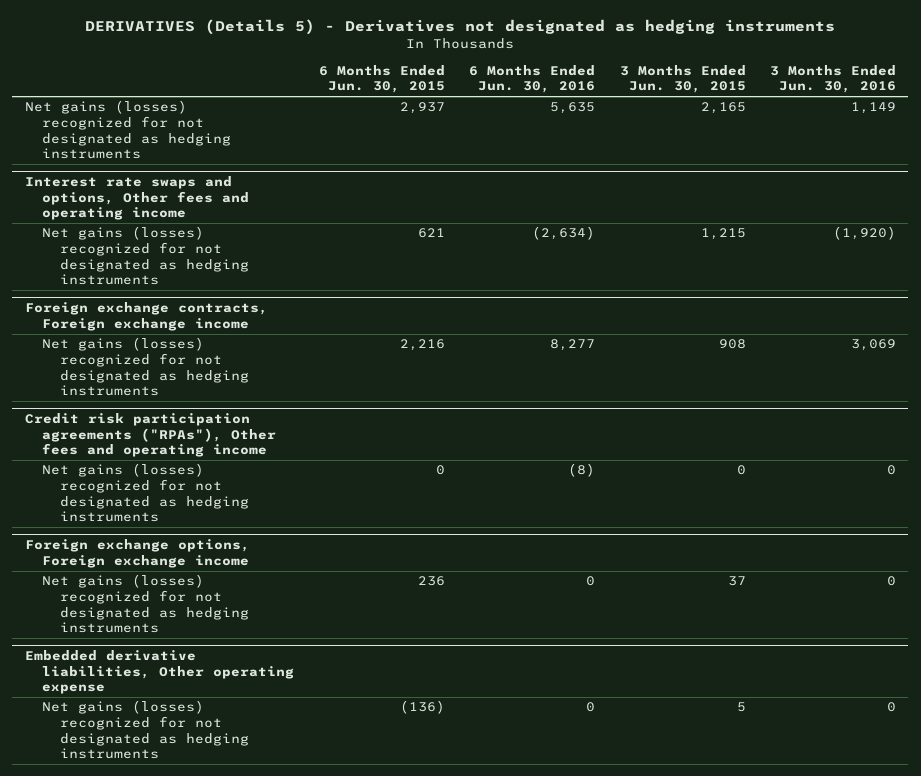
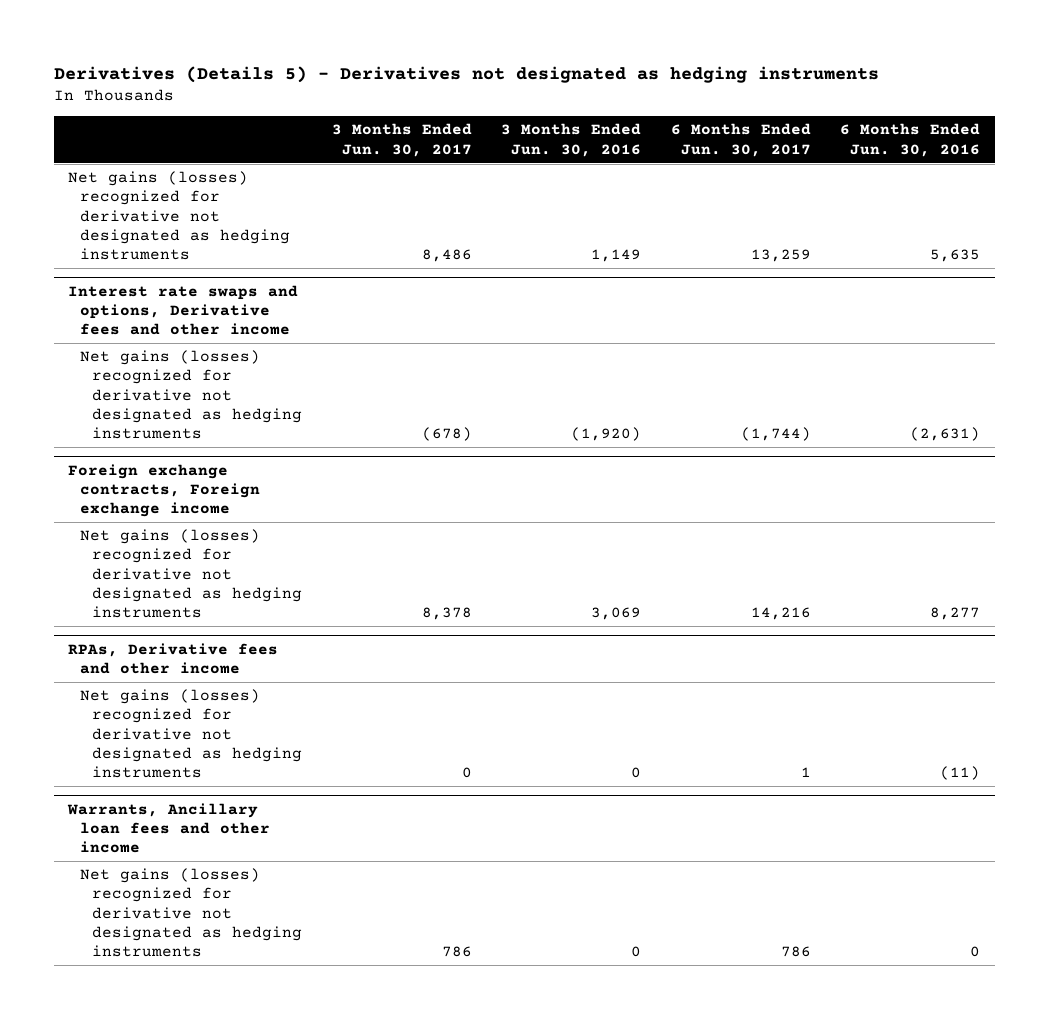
[85,19,836,36] DERIVATIVES (Details 5) - Derivatives not designated as hedging instruments -> [53,65,879,83] Derivatives (Details 5) - Derivatives not designated as hedging instruments
[318,64,445,94] 6 Months Ended Jun. 30, 2015 -> none
[619,64,746,94] 3 Months Ended Jun. 30, 2015 -> none
none -> [331,123,472,157] 3 Months Ended Jun. 30, 2017
none -> [670,123,811,157] 6 Months Ended Jun. 30, 2017
[24,100,232,160] Net gains (losses) recognized for not designated as hedging instruments -> [68,171,291,261] Net gains (losses) recognized for derivative not designated as hedging instruments
[24,176,250,221] Interest rate swaps and options, Other fees and operating income -> [68,284,299,336] Interest rate swaps and options, Derivative fees and other income
[42,226,249,286] Net gains (losses) recognized for not designated as hedging instruments -> [80,350,303,440] Net gains (losses) recognized for derivative not designated as hedging instruments
[532,226,596,241] (2,634) -> [910,427,981,442] (2,631)
[24,413,277,458] Credit risk participation agreements ("RPAs"), Other fees and operating income -> none
[24,539,250,568] Foreign exchange options, Foreign exchange income -> none
[24,650,295,695] Embedded derivative liabilities, Other operating expense -> none
[42,700,249,760] Net gains (losses) recognized for not designated as hedging instruments -> none
[42,337,249,397] Net gains (losses) recognized for not designated as hedging instruments -> [80,529,303,619] Net gains (losses) recognized for derivative not designated as hedging instruments
none -> [68,642,279,675] RPAs, Derivative fees and other income
[42,463,249,523] Net gains (losses) recognized for not designated as hedging instruments -> [80,689,303,779] Net gains (losses) recognized for derivative not designated as hedging instruments
[568,463,596,478] (8) -> [940,766,981,781] (11)
none -> [67,802,271,854] Warrants, Ancillary loan fees and other income
[42,574,249,634] Net gains (losses) recognized for not designated as hedging instruments -> [80,868,303,958] Net gains (losses) recognized for derivative not designated as hedging instruments

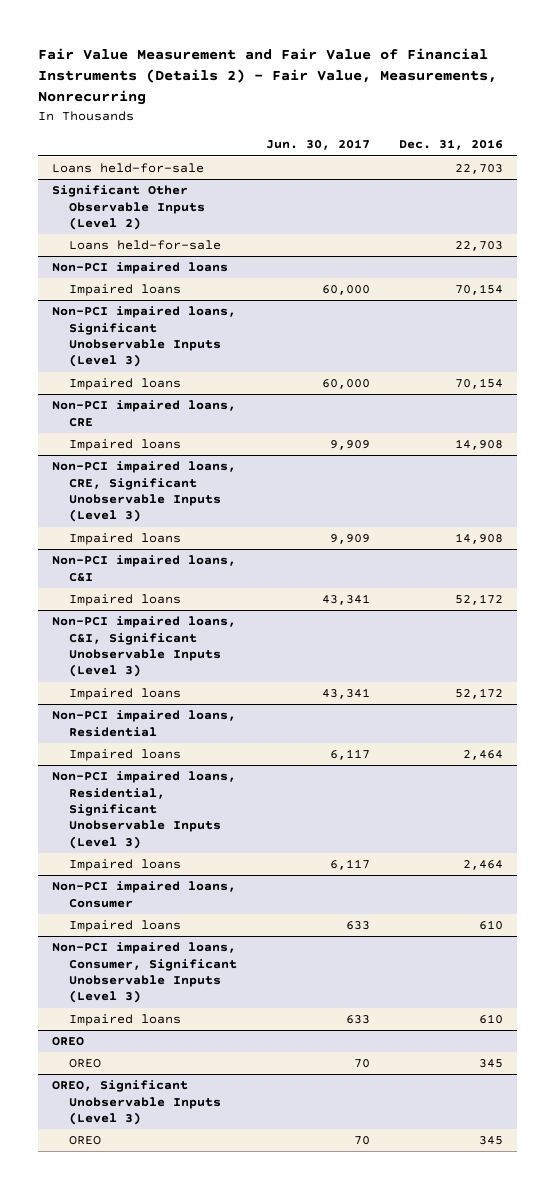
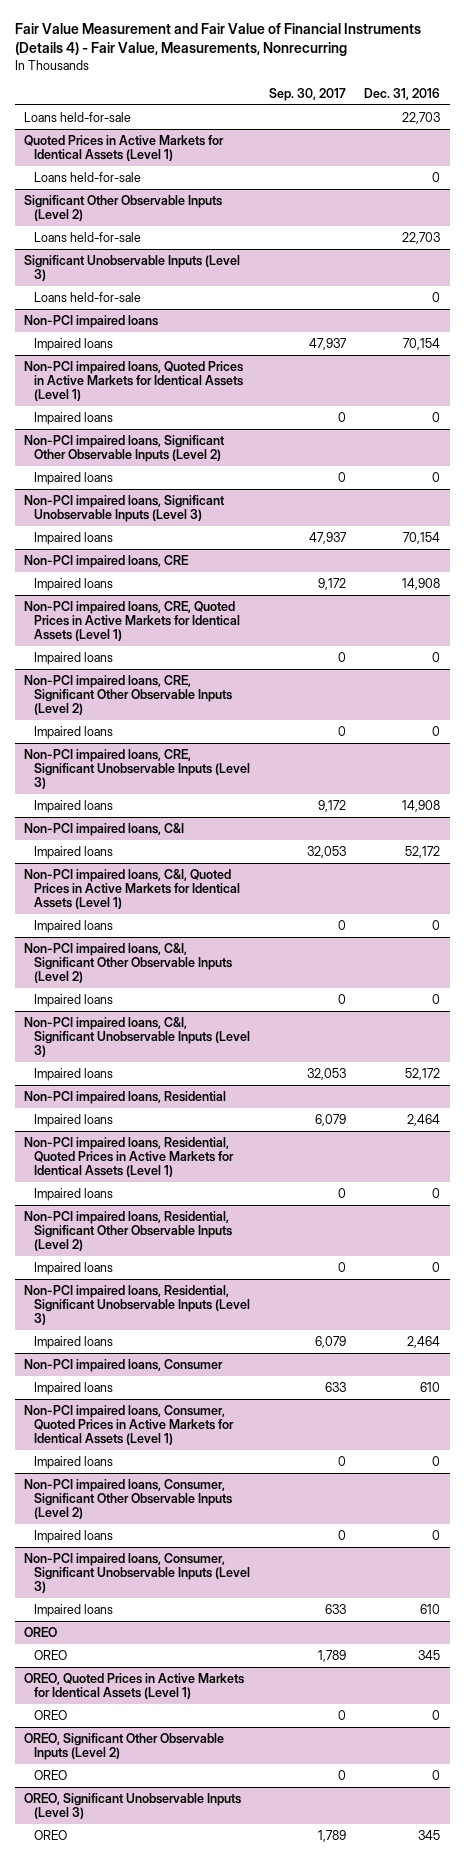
[37,48,497,106] Fair Value Measurement and Fair Value of Financial Instruments (Details 2) - Fair Value, Measurements, Nonrecurring -> [14,22,421,56] Fair Value Measurement and Fair Value of Financial Instruments (Details 4) - Fair Value, Measurements, Nonrecurring
[265,139,370,151] Jun. 30, 2017 -> none
none -> [268,87,346,101] Sep. 30, 2017
none -> [23,134,224,162] Quoted Prices in Active Markets for Identical Assets (Level 1)
none -> [34,171,142,182] Loans held-for-sale
none -> [23,254,240,282] Significant Unobservable Inputs (Level 3)
none -> [34,291,142,302] Loans held-for-sale
none -> [23,360,244,402] Non-PCI impaired loans, Quoted Prices in Active Markets for Identical Assets (Level 1)
none -> [34,411,114,425] Impaired loans
none -> [23,434,225,463] Non-PCI impaired loans, Significant Other Observable Inputs (Level 2)
none -> [34,471,114,485] Impaired loans
none -> [23,600,241,642] Non-PCI impaired loans, CRE, Quoted Prices in Active Markets for Identical Assets (Level 1)
none -> [34,651,114,665] Impaired loans
none -> [23,674,233,716] Non-PCI impaired loans, CRE, Significant Other Observable Inputs (Level 2)
none -> [34,725,114,739] Impaired loans
none -> [23,868,241,910] Non-PCI impaired loans, C&I, Quoted Prices in Active Markets for Identical Assets (Level 1)
none -> [34,919,114,933] Impaired loans
none -> [23,942,233,984] Non-PCI impaired loans, C&I, Significant Other Observable Inputs (Level 2)
none -> [34,993,114,1007] Impaired loans
none -> [23,1136,235,1178] Non-PCI impaired loans, Residential, Quoted Prices in Active Markets for Identical Assets (Level 1)
none -> [34,1187,114,1201] Impaired loans
none -> [23,1210,233,1252] Non-PCI impaired loans, Residential, Significant Other Observable Inputs (Level 2)
none -> [34,1261,114,1275] Impaired loans
none -> [23,1404,235,1446] Non-PCI impaired loans, Consumer, Quoted Prices in Active Markets for Identical Assets (Level 1)
none -> [34,1455,114,1469] Impaired loans
none -> [23,1478,233,1520] Non-PCI impaired loans, Consumer, Significant Other Observable Inputs (Level 2)
none -> [34,1529,114,1543] Impaired loans
none -> [23,1672,244,1700] OREO, Quoted Prices in Active Markets for Identical Assets (Level 1)
none -> [34,1709,68,1720] OREO
none -> [23,1732,224,1761] OREO, Significant Other Observable Inputs (Level 2)
none -> [34,1769,68,1780] OREO

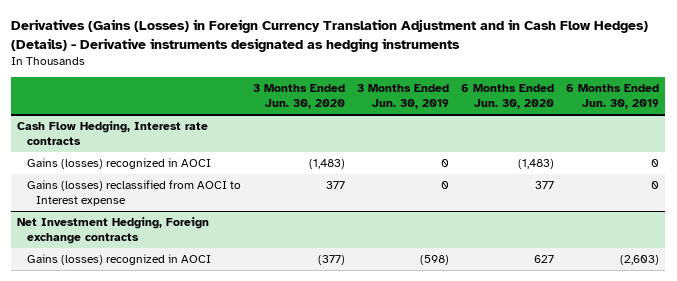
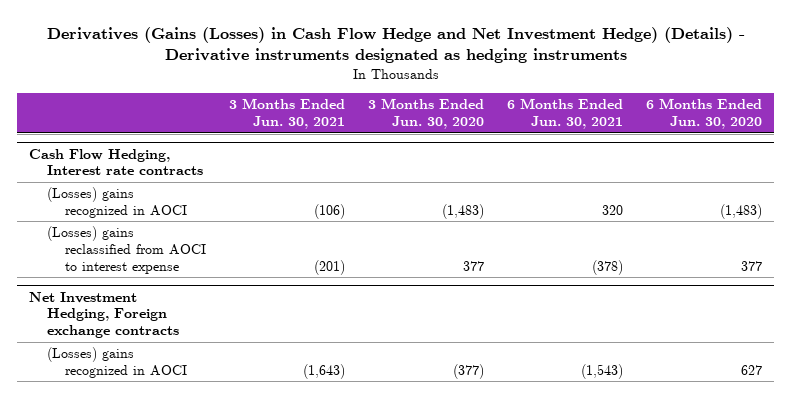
[11,19,649,52] Derivatives (Gains (Losses) in Foreign Currency Translation Adjustment and in Cash Flow Hedges) (Details) - Derivative instruments designated as hedging instruments -> [46,26,745,64] Derivatives (Gains (Losses) in Cash Flow Hedge and Net Investment Hedge) (Details) - Derivative instruments designated as hedging instruments
[356,84,449,110] 3 Months Ended Jun. 30, 2019 -> none
[566,84,660,110] 6 Months Ended Jun. 30, 2019 -> none
none -> [228,98,345,130] 3 Months Ended Jun. 30, 2021
none -> [507,98,624,130] 6 Months Ended Jun. 30, 2021
[26,158,211,170] Gains (losses) recognized in AOCI -> [46,187,187,218] (Losses) gains recognized in AOCI
[26,180,241,207] Gains (losses) reclassified from AOCI to Interest expense -> [46,226,206,274] (Losses) gains reclassified from AOCI to interest expense
[26,254,211,266] Gains (losses) recognized in AOCI -> [46,347,187,378] (Losses) gains recognized in AOCI

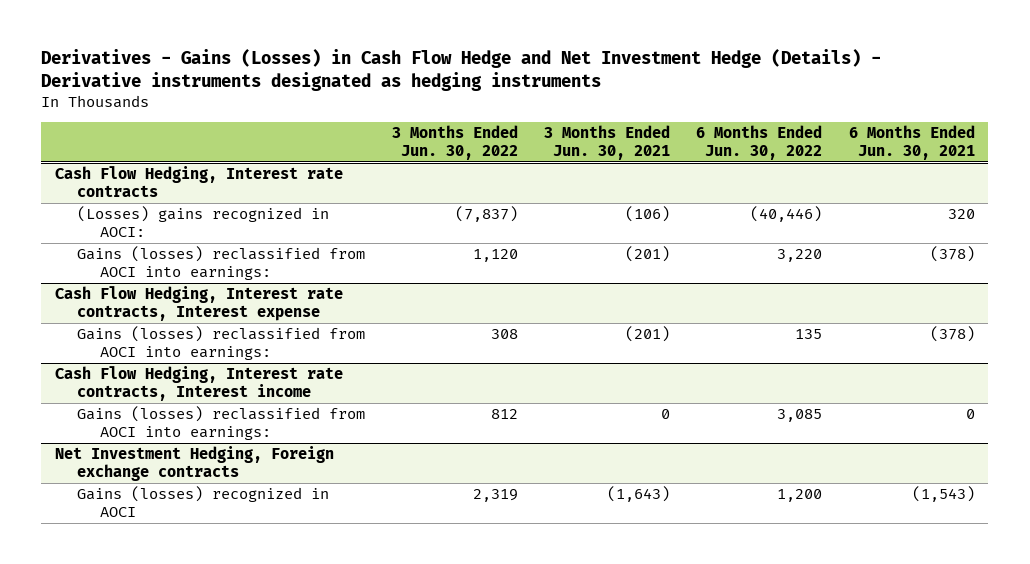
[46,26,745,64] Derivatives (Gains (Losses) in Cash Flow Hedge and Net Investment Hedge) (Details) - Derivative instruments designated as hedging instruments -> [41,49,882,92] Derivatives - Gains (Losses) in Cash Flow Hedge and Net Investment Hedge (Details) - Derivative instruments designated as hedging instruments
[367,98,484,130] 3 Months Ended Jun. 30, 2020 -> none
[646,98,763,130] 6 Months Ended Jun. 30, 2020 -> none
none -> [391,125,518,161] 3 Months Ended Jun. 30, 2022
none -> [696,125,823,161] 6 Months Ended Jun. 30, 2022
[46,187,187,218] (Losses) gains recognized in AOCI -> [77,206,330,238] (Losses) gains recognized in AOCI:
[46,226,206,274] (Losses) gains reclassified from AOCI to interest expense -> [77,246,366,281] Gains (losses) reclassified from AOCI into earnings:
none -> [54,286,343,322] Cash Flow Hedging, Interest rate contracts, Interest expense
none -> [77,326,366,361] Gains (losses) reclassified from AOCI into earnings:
none -> [54,366,343,402] Cash Flow Hedging, Interest rate contracts, Interest income
none -> [77,406,366,441] Gains (losses) reclassified from AOCI into earnings:
[46,347,187,378] (Losses) gains recognized in AOCI -> [77,486,330,518] Gains (losses) recognized in AOCI

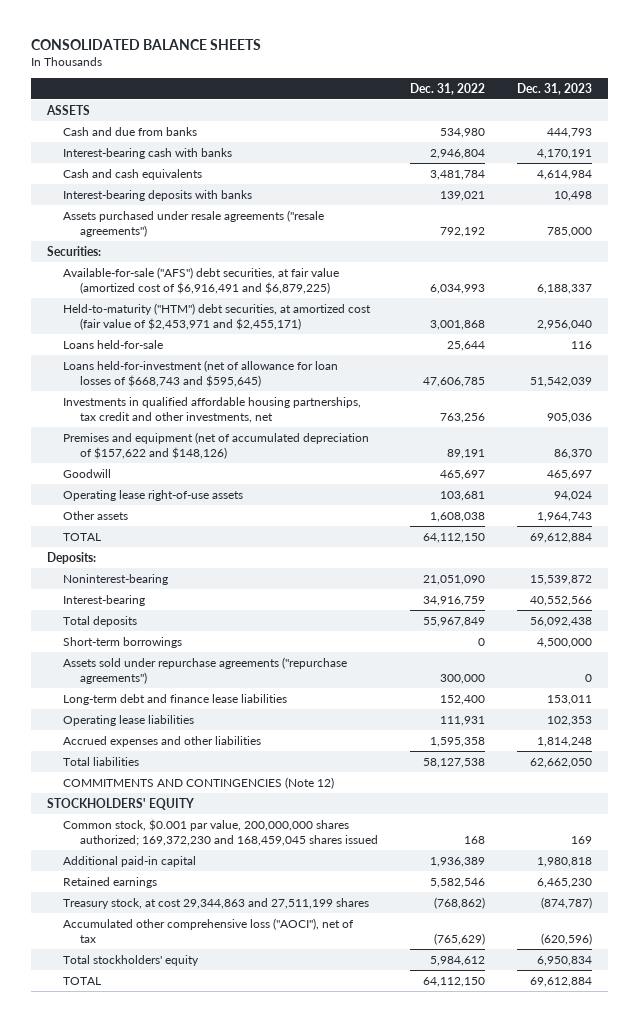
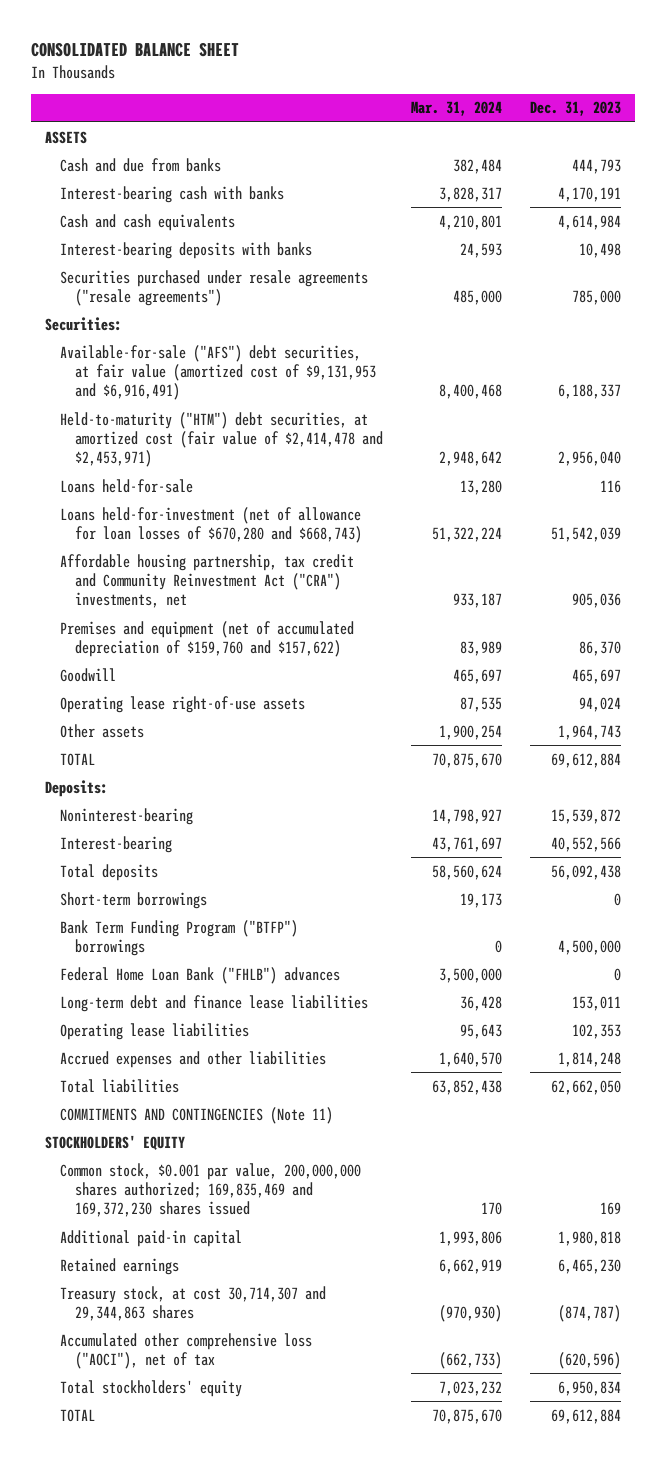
[31,38,262,50] CONSOLIDATED BALANCE SHEETS -> [31,42,240,58] CONSOLIDATED BALANCE SHEET
[409,82,485,95] Dec. 31, 2022 -> none
none -> [410,101,502,117] Mar. 31, 2024
[63,209,325,237] Assets purchased under resale agreements ("resale agreements") -> [60,269,369,306] Securities purchased under resale agreements ("resale agreements")
[63,266,340,294] Available-for-sale ("AFS") debt securities, at fair value (amortized cost of $6,916,491 and $6,879,225) -> [60,344,376,400] Available-for-sale ("AFS") debt securities, at fair value (amortized cost of $9,131,953 and $6,916,491)
[63,302,372,330] Held-to-maturity ("HTM") debt securities, at amortized cost (fair value of $2,453,971 and $2,455,171) -> [60,411,383,467] Held-to-maturity ("HTM") debt securities, at amortized cost (fair value of $2,414,478 and $2,453,971)
[63,359,339,387] Loans held-for-investment (net of allowance for loan losses of $668,743 and $595,645) -> [60,506,362,543] Loans held-for-investment (net of allowance for loan losses of $670,280 and $668,743)
[63,396,362,423] Investments in qualified affordable housing partnerships, tax credit and other investments, net -> [60,553,355,608] Affordable housing partnership, tax credit and Community Reinvestment Act ("CRA") investments, net
[63,431,370,459] Premises and equipment (net of accumulated depreciation of $157,622 and $148,126) -> [60,620,355,657] Premises and equipment (net of accumulated depreciation of $159,760 and $157,622)
[63,656,348,684] Assets sold under repurchase agreements ("repurchase agreements") -> none
[536,637,592,648] 4,500,000 -> [613,892,621,906] 0
none -> [60,919,299,956] Bank Term Funding Program ("BTFP") borrowings
none -> [60,966,341,984] Federal Home Loan Bank ("FHLB") advances
[63,776,335,789] COMMITMENTS AND CONTINGENCIES (Note 12) -> [60,1106,334,1124] COMMITMENTS AND CONTINGENCIES (Note 11)
[63,818,378,846] Common stock, $0.001 par value, 200,000,000 shares authorized; 169,372,230 and 168,459,045 shares issued -> [60,1162,362,1217] Common stock, $0.001 par value, 200,000,000 shares authorized; 169,835,469 and 169,372,230 shares issued
[63,897,370,909] Treasury stock, at cost 29,344,863 and 27,511,199 shares -> [60,1285,327,1321] Treasury stock, at cost 30,714,307 and 29,344,863 shares

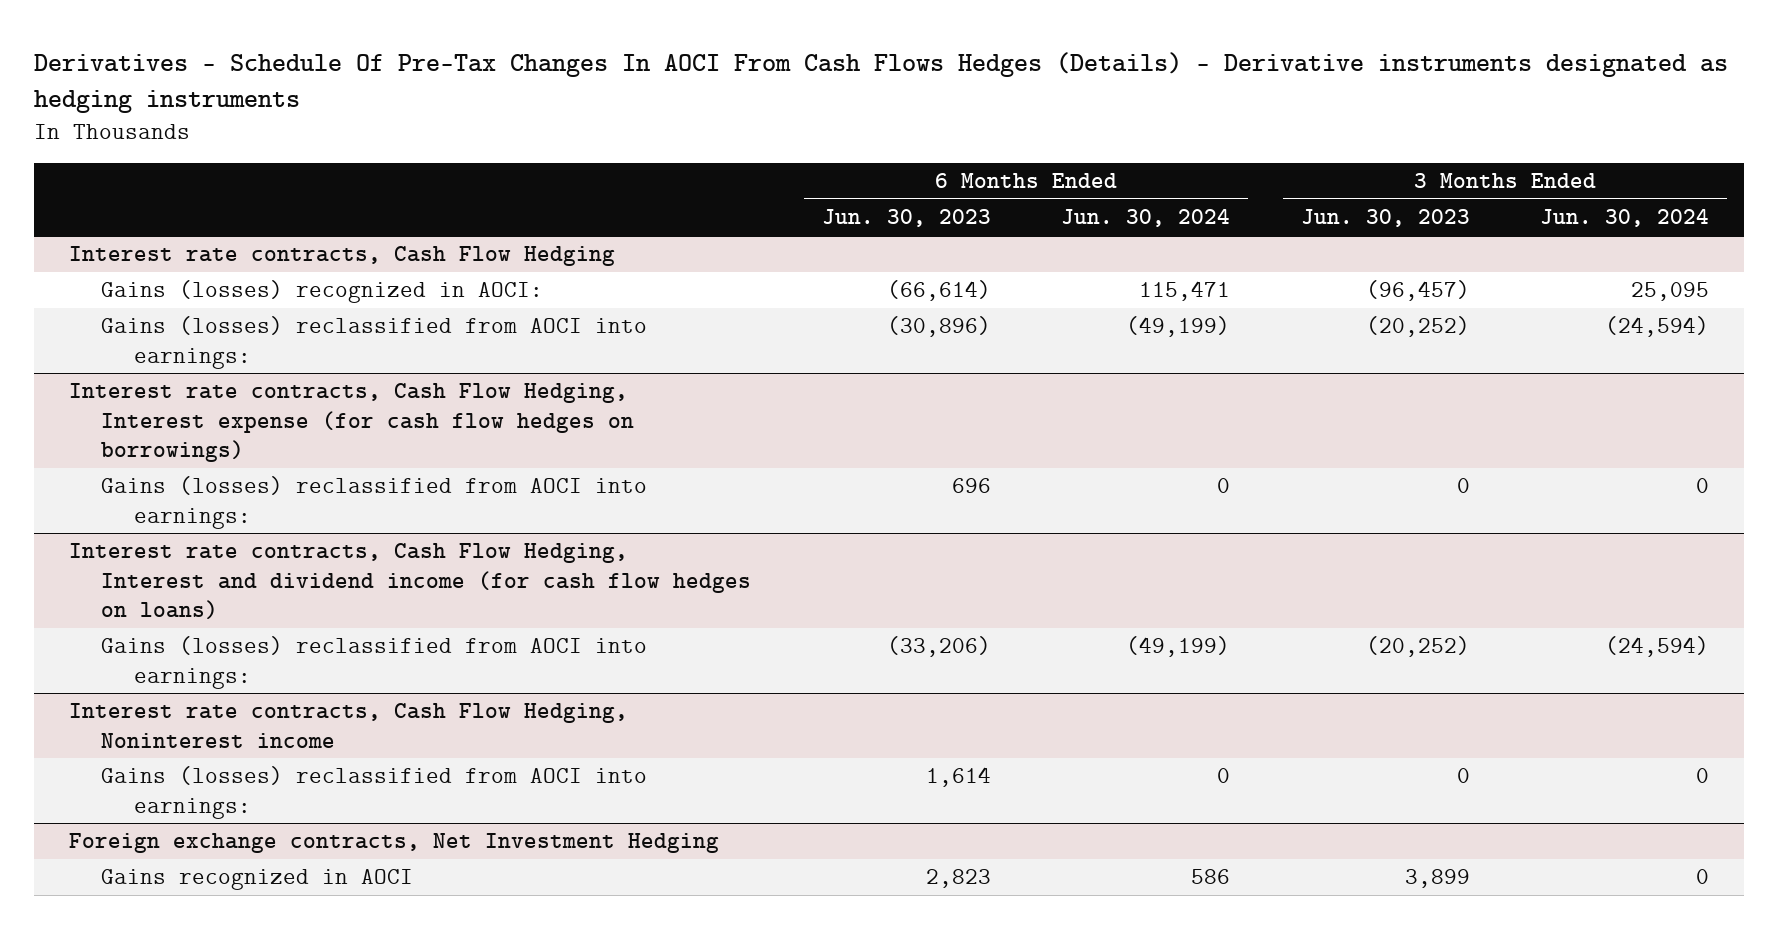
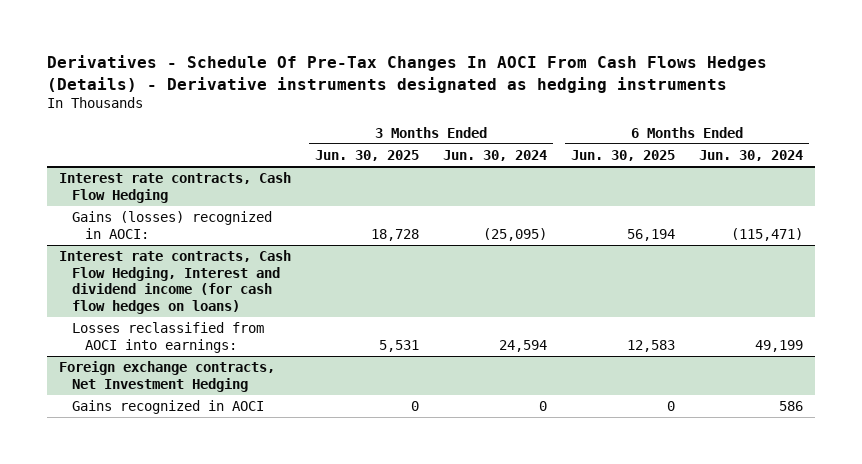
[821,209,991,228] Jun. 30, 2023 -> none
[1300,209,1470,228] Jun. 30, 2023 -> none
none -> [315,150,420,162] Jun. 30, 2025
none -> [570,150,675,162] Jun. 30, 2025
[101,316,648,369] Gains (losses) reclassified from AOCI into earnings: -> none
[69,383,635,462] Interest rate contracts, Cash Flow Hedging, Interest expense (for cash flow hedges on borrowings) -> none
[101,476,648,529] Gains (losses) reclassified from AOCI into earnings: -> none
[1139,281,1231,302] 115,471 -> [730,227,803,241] (115,471)
[1631,282,1710,302] 25,095 -> [483,227,548,241] (25,095)
[69,703,629,748] Interest rate contracts, Cash Flow Hedging, Noninterest income -> none
[101,766,648,819] Gains (losses) reclassified from AOCI into earnings: -> none
[101,636,648,689] Gains (losses) reclassified from AOCI into earnings: -> [72,322,265,353] Losses reclassified from AOCI into earnings:
[1126,636,1231,658] (49,199) -> [754,339,803,352] 49,199
[1605,636,1710,658] (24,594) -> [499,339,548,352] 24,594

